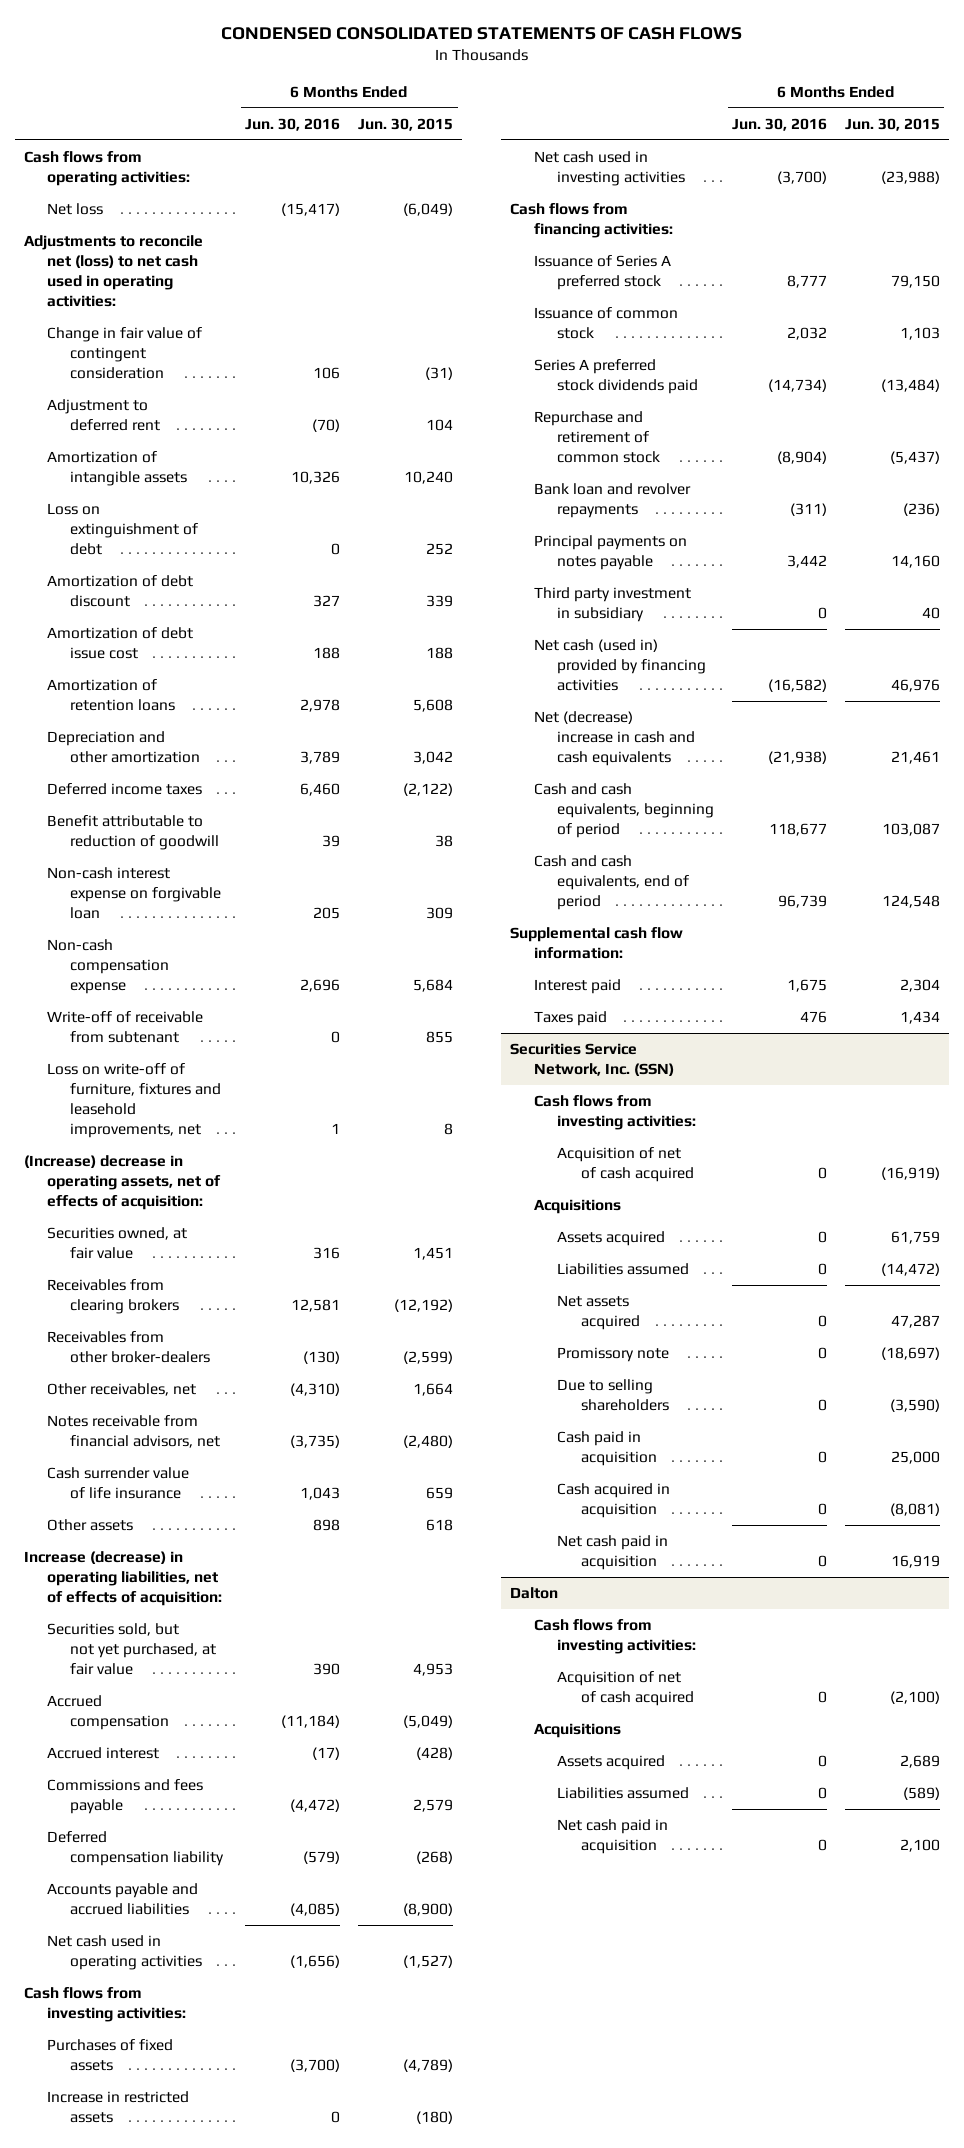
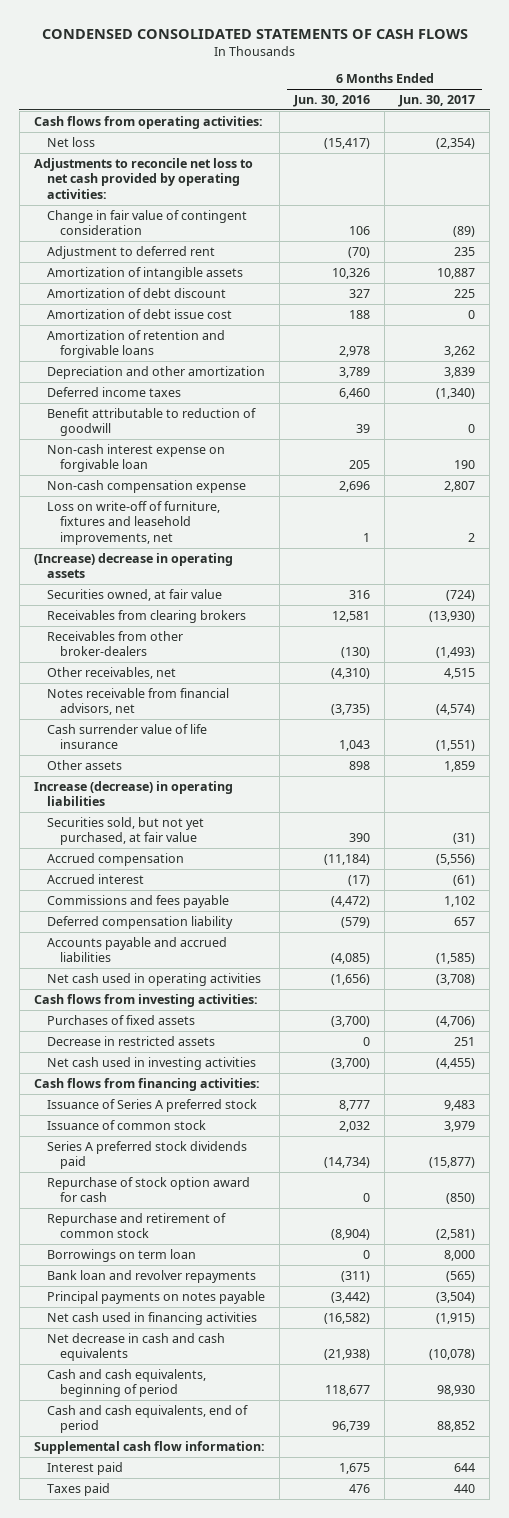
[358,117,454,131] Jun. 30, 2015 -> none
none -> [398,95,476,108] Jun. 30, 2017
[23,235,203,307] Adjustments to reconcile net (loss) to net cash used in operating activities: -> [33,157,253,200] Adjustments to reconcile net loss to net cash provided by operating activities:
[47,503,199,555] Loss on extinguishment of debt -> none
[47,679,176,711] Amortization of retention loans -> [47,329,226,359] Amortization of retention and forgivable loans
[47,1011,204,1043] Write-off of receivable from subtenant -> none
[23,1155,222,1210] (Increase) decrease in operating assets, net of effects of acquisition: -> [33,552,233,579] (Increase) decrease in operating assets
[23,1551,223,1606] Increase (decrease) in operating liabilities, net of effects of acquisition: -> [33,780,233,807] Increase (decrease) in operating liabilities
[47,2091,190,2123] Increase in restricted assets -> [47,1035,216,1046] Decrease in restricted assets
none -> [47,1176,251,1203] Repurchase of stock option award for cash
none -> [47,1248,197,1262] Borrowings on term loan
[533,587,691,622] Third party investment in subsidiary -> none
[787,554,828,568] 3,442 -> [331,1291,371,1303] (3,442)
[533,639,707,691] Net cash (used in) provided by financing activities -> [47,1311,258,1325] Net cash used in financing activities
[533,711,696,766] Net (decrease) increase in cash and cash equivalents -> [47,1332,226,1362] Net decrease in cash and cash equivalents
[510,1043,674,1076] Securities Service Network, Inc. (SSN) -> none
[533,1095,697,1130] Cash flows from investing activities: -> none
[557,1147,694,1182] Acquisition of net of cash acquired -> none
[533,1199,621,1215] Acquisitions -> none
[557,1231,666,1247] Assets acquired -> none
[557,1263,690,1276] Liabilities assumed -> none
[557,1295,640,1330] Net assets acquired -> none
[557,1347,670,1363] Promissory note -> none
[557,1379,669,1411] Due to selling shareholders -> none
[557,1431,657,1466] Cash paid in acquisition -> none
[557,1483,671,1518] Cash acquired in acquisition -> none
[557,1535,669,1570] Net cash paid in acquisition -> none
[510,1587,559,1600] Dalton -> none
[533,1619,697,1654] Cash flows from investing activities: -> none
[557,1671,694,1706] Acquisition of net of cash acquired -> none
[533,1723,621,1739] Acquisitions -> none
[557,1755,666,1771] Assets acquired -> none
[557,1787,690,1800] Liabilities assumed -> none
[557,1819,669,1854] Net cash paid in acquisition -> none

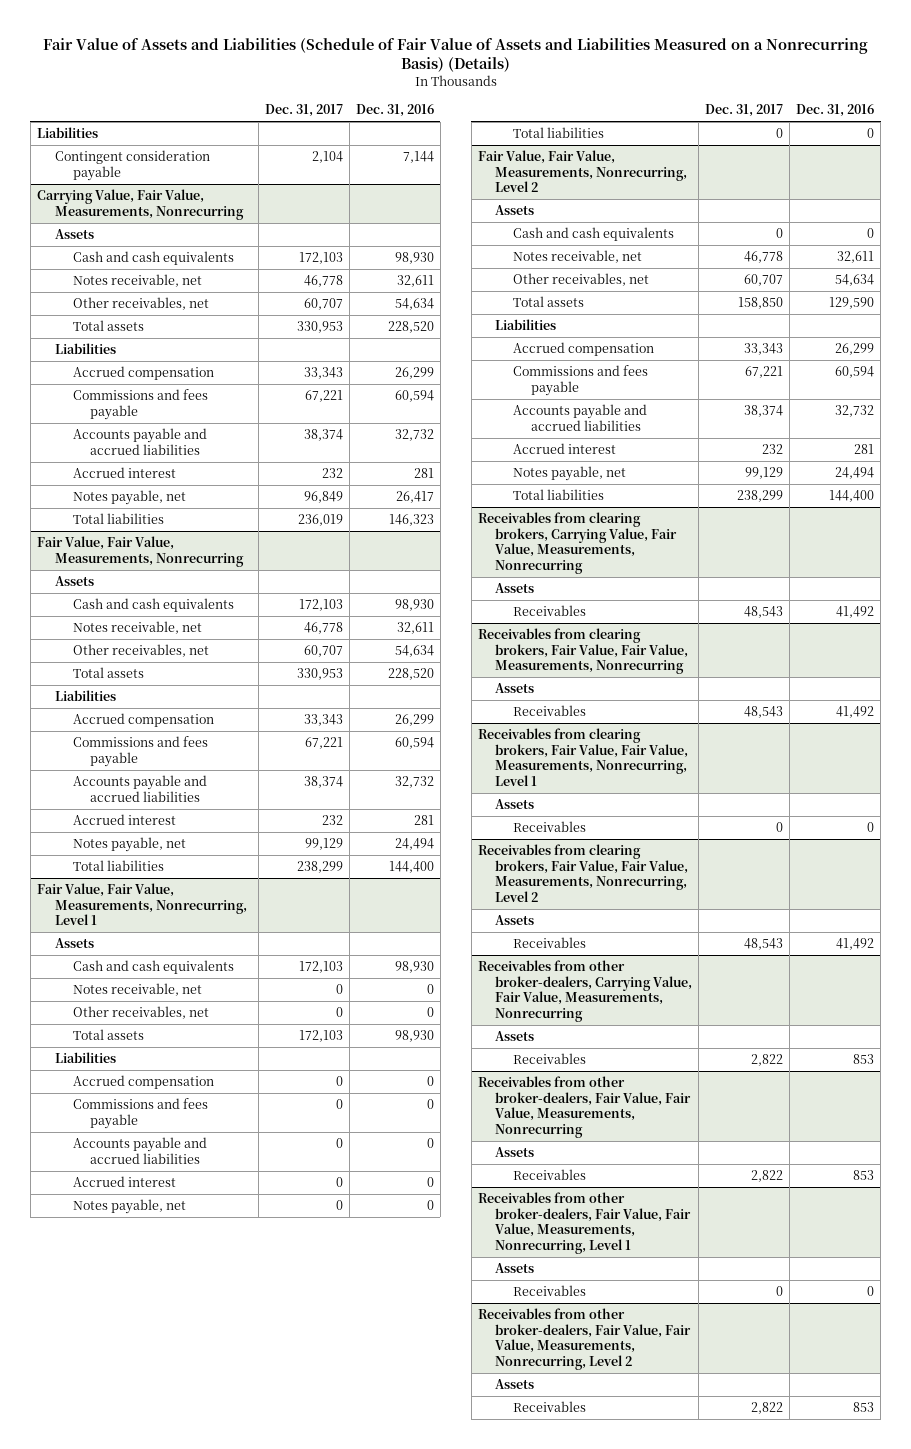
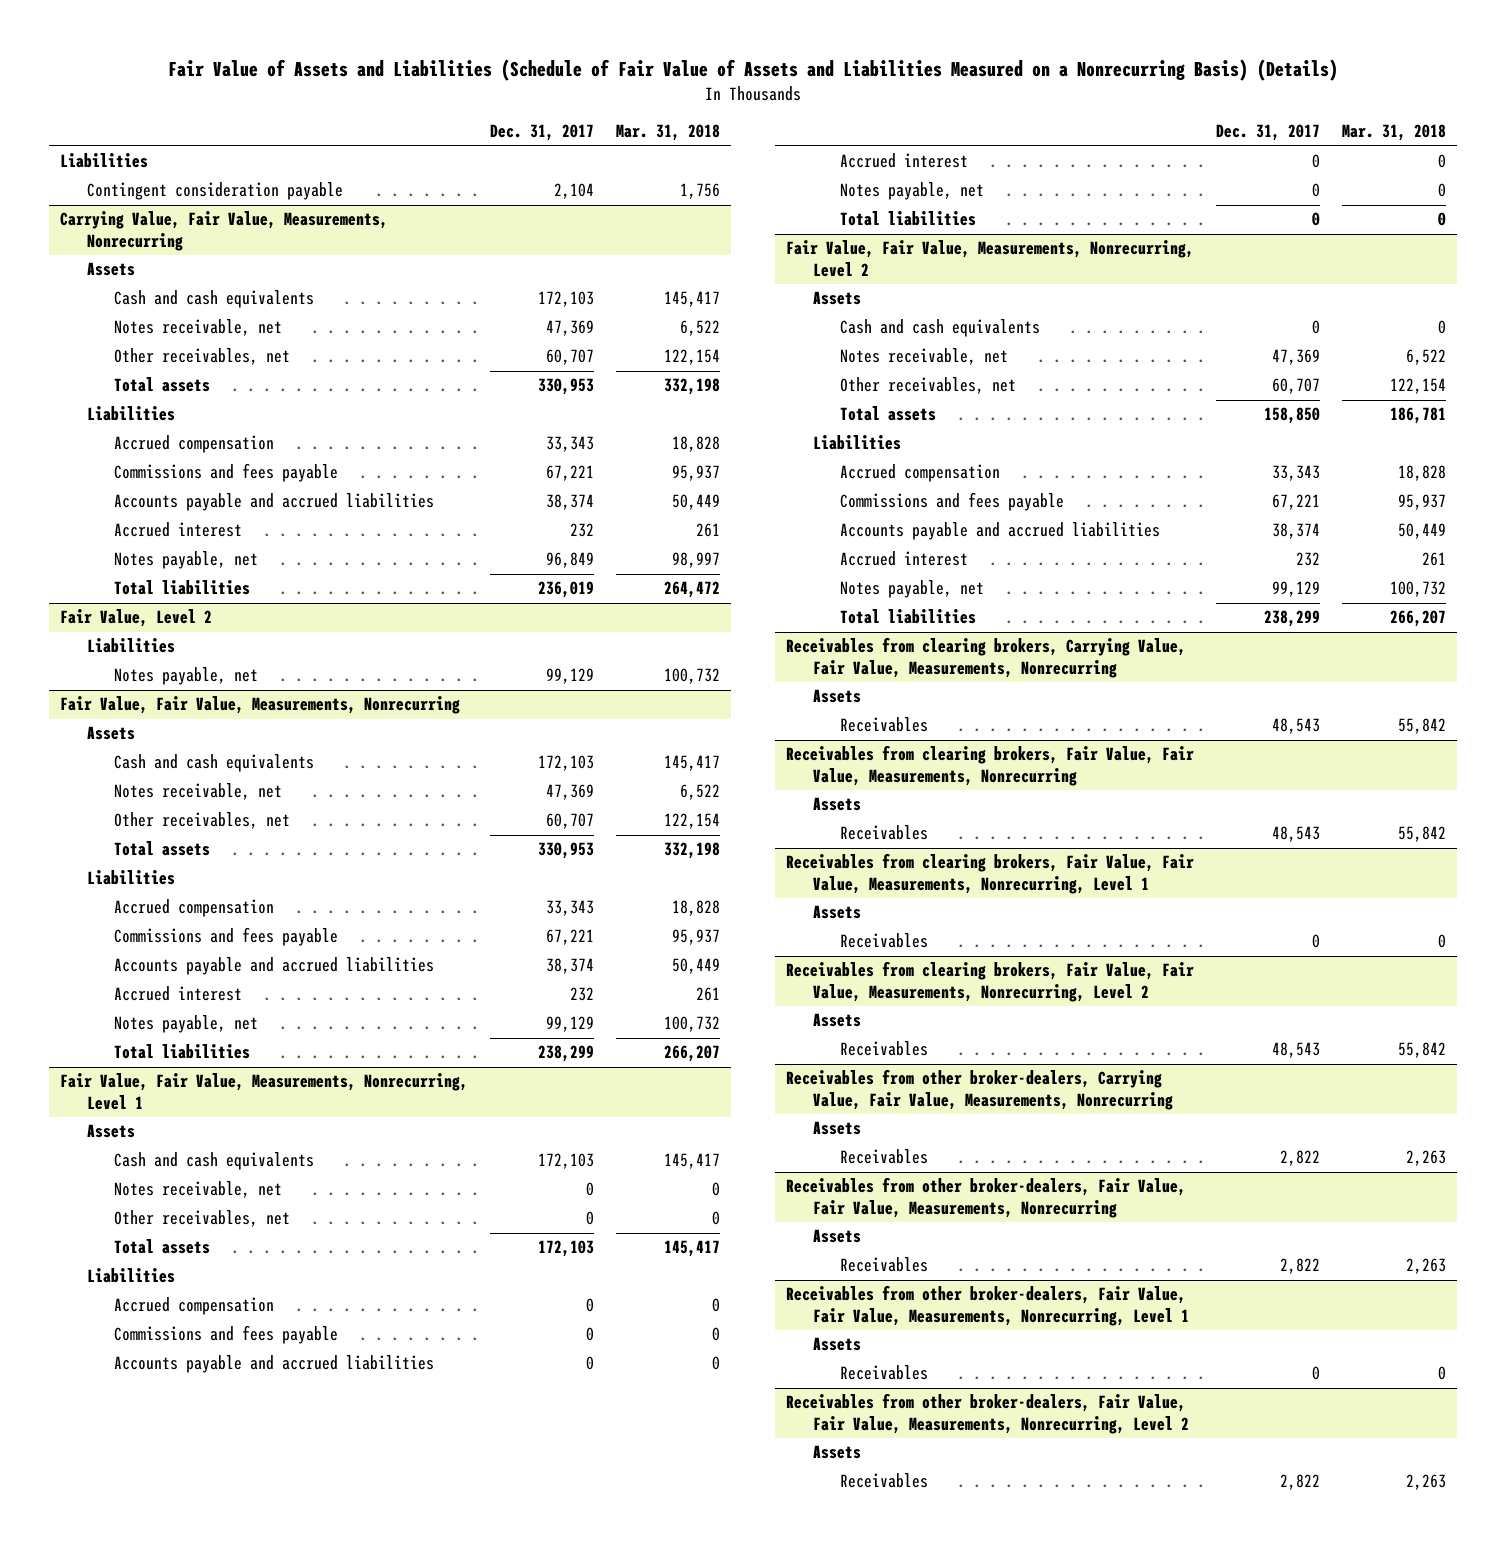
[355,104,434,118] Dec. 31, 2016 -> none
none -> [615,124,720,142] Mar. 31, 2018
[303,275,343,288] 46,778 -> [545,320,594,337] 47,369
none -> [59,609,212,628] Fair Value, Level 2
none -> [86,638,175,654] Liabilities
none -> [114,667,259,686] Notes payable, net
[303,622,343,635] 46,778 -> [545,784,594,801] 47,369
[744,251,784,264] 46,778 -> [1271,349,1320,366] 47,369

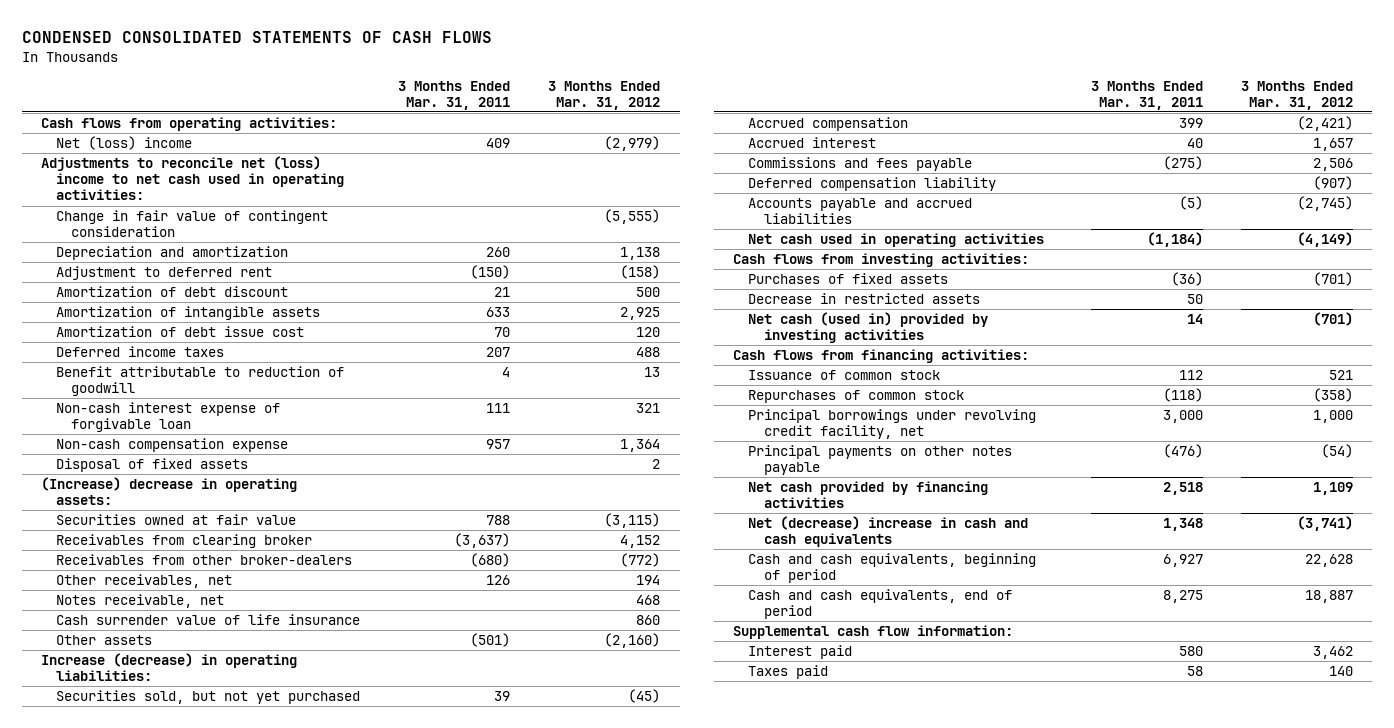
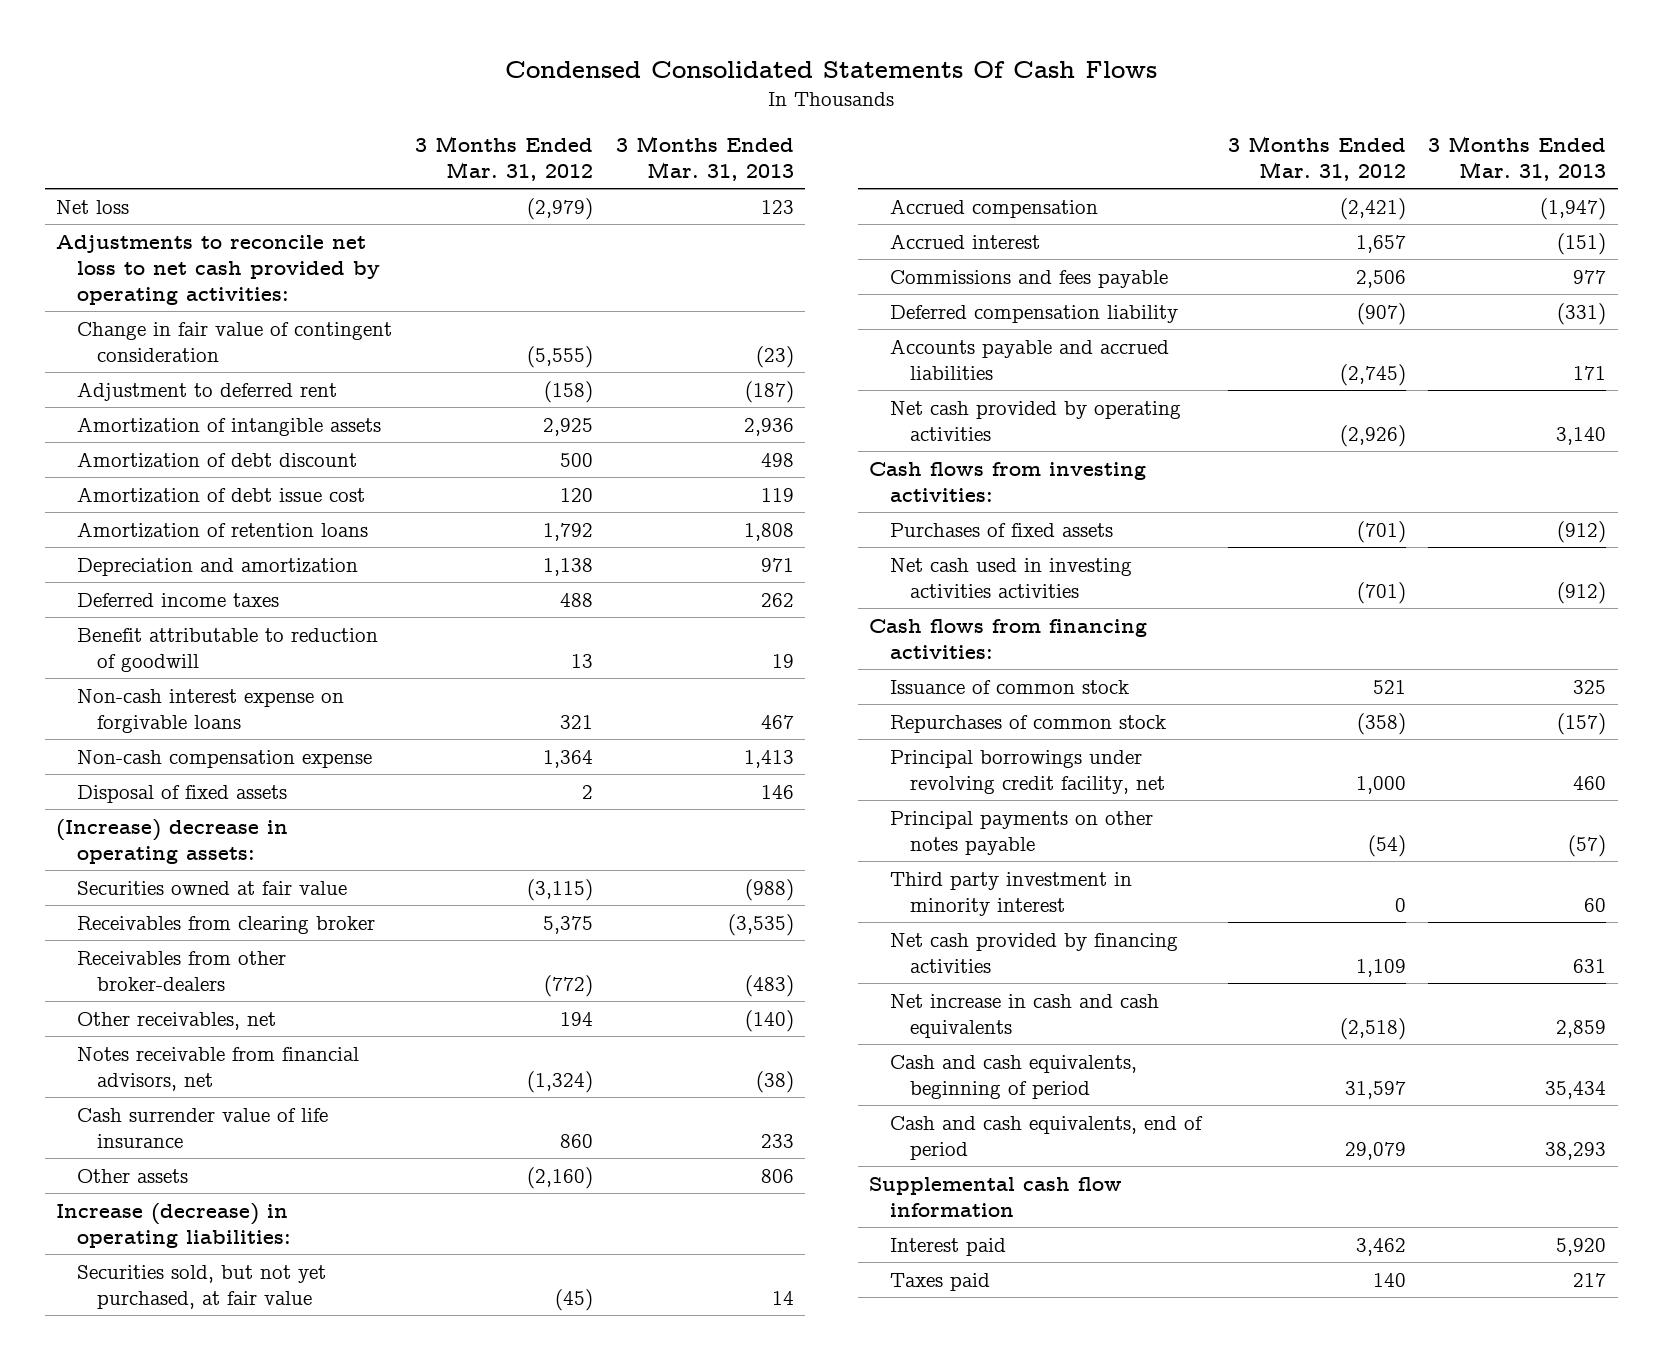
[21,31,492,44] CONDENSED CONSOLIDATED STATEMENTS OF CASH FLOWS -> [505,60,1158,78] Condensed Consolidated Statements Of Cash Flows
[398,80,511,110] 3 Months Ended Mar. 31, 2011 -> none
none -> [615,135,794,181] 3 Months Ended Mar. 31, 2013
[40,117,337,132] Cash flows from operating activities: -> none
[56,136,193,151] Net (loss) income -> [56,199,130,214] Net loss
[40,156,345,201] Adjustments to reconcile net (loss) income to net cash used in operating activities: -> [56,234,380,305] Adjustments to reconcile net loss to net cash provided by operating activities:
[56,286,289,298] Amortization of debt discount -> [76,451,357,468] Amortization of debt discount
none -> [76,521,368,538] Amortization of retention loans
[56,246,289,261] Depreciation and amortization -> [76,557,358,576] Depreciation and amortization
[56,402,281,433] Non-cash interest expense of forgivable loan -> [76,688,344,733] Non-cash interest expense on forgivable loans
[620,535,661,549] 4,152 -> [542,915,593,934] 5,375
[56,594,225,609] Notes receivable, net -> [76,1046,359,1091] Notes receivable from financial advisors, net
[636,595,661,606] 468 -> [526,1070,593,1093] (1,324)
[56,690,361,705] Securities sold, but not yet purchased -> [76,1264,326,1309] Securities sold, but not yet purchased, at fair value
[748,233,1045,248] Net cash used in operating activities -> [889,400,1181,441] Net cash provided by operating activities
[1296,232,1353,248] (4,149) -> [1339,424,1406,447] (2,926)
[748,293,981,305] Decrease in restricted assets -> none
[748,312,989,344] Net cash (used in) provided by investing activities -> [889,557,1132,598] Net cash used in investing activities activities
none -> [889,871,1132,916] Third party investment in minority interest
[748,516,1029,548] Net (decrease) increase in cash and cash equivalents -> [889,993,1159,1038] Net increase in cash and cash equivalents
[1296,516,1353,532] (3,741) -> [1339,1017,1406,1040] (2,518)
[1304,554,1353,568] 22,628 -> [1344,1080,1406,1099] 31,597
[1304,590,1353,604] 18,887 -> [1344,1141,1406,1160] 29,079
[733,625,1014,640] Supplemental cash flow information: -> [869,1176,1123,1217] Supplemental cash flow information

